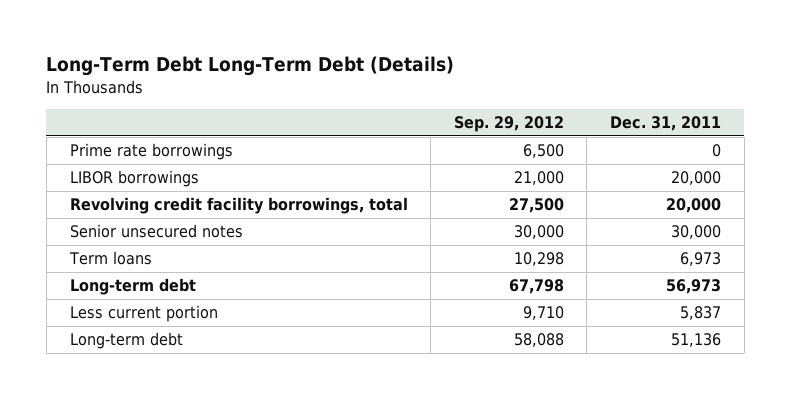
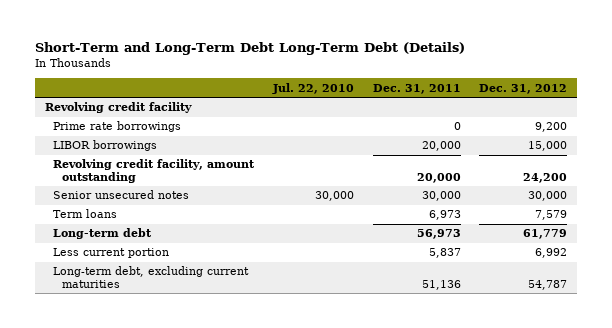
[46,56,455,77] Long-Term Debt Long-Term Debt (Details) -> [35,42,466,56] Short-Term and Long-Term Debt Long-Term Debt (Details)
[453,115,564,132] Sep. 29, 2012 -> none
none -> [272,82,355,94] Jul. 22, 2010
none -> [479,83,568,94] Dec. 31, 2012
none -> [44,102,192,114] Revolving credit facility
[69,197,408,215] Revolving credit facility borrowings, total -> [53,159,256,184] Revolving credit facility, amount outstanding
[69,332,183,350] Long-term debt -> [53,266,250,289] Long-term debt, excluding current maturities

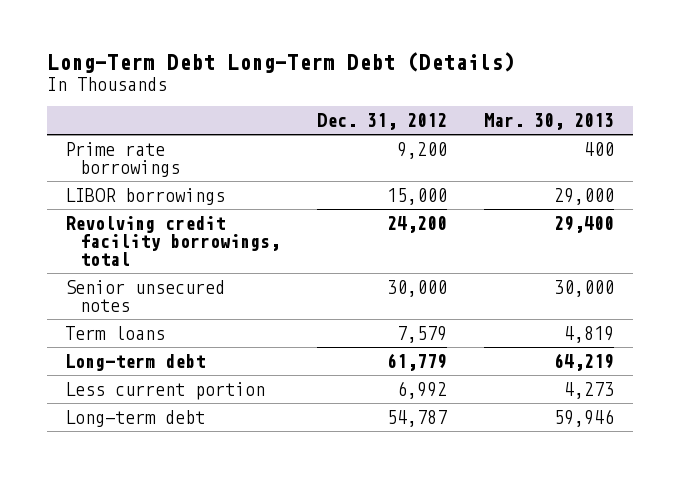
[35,42,466,56] Short-Term and Long-Term Debt Long-Term Debt (Details) -> [46,52,515,74] Long-Term Debt Long-Term Debt (Details)
[272,82,355,94] Jul. 22, 2010 -> none
[372,83,461,94] Dec. 31, 2011 -> none
none -> [484,113,615,131] Mar. 30, 2013
[44,102,192,114] Revolving credit facility -> none
[53,159,256,184] Revolving credit facility, amount outstanding -> [65,216,281,266] Revolving credit facility borrowings, total
[53,266,250,289] Long-term debt, excluding current maturities -> [65,410,206,428] Long-term debt

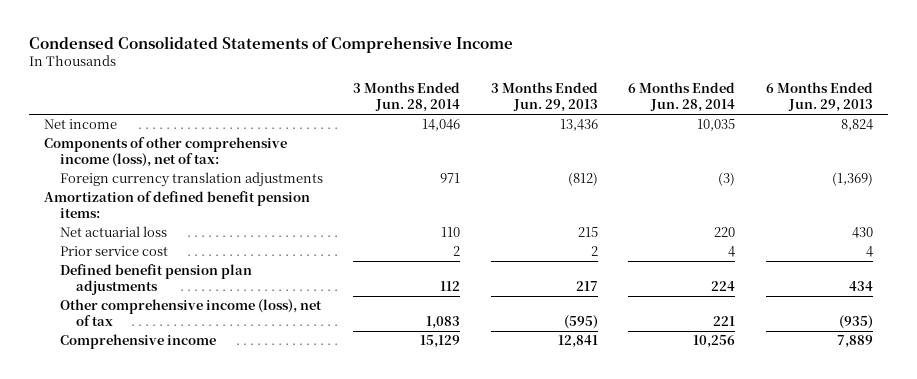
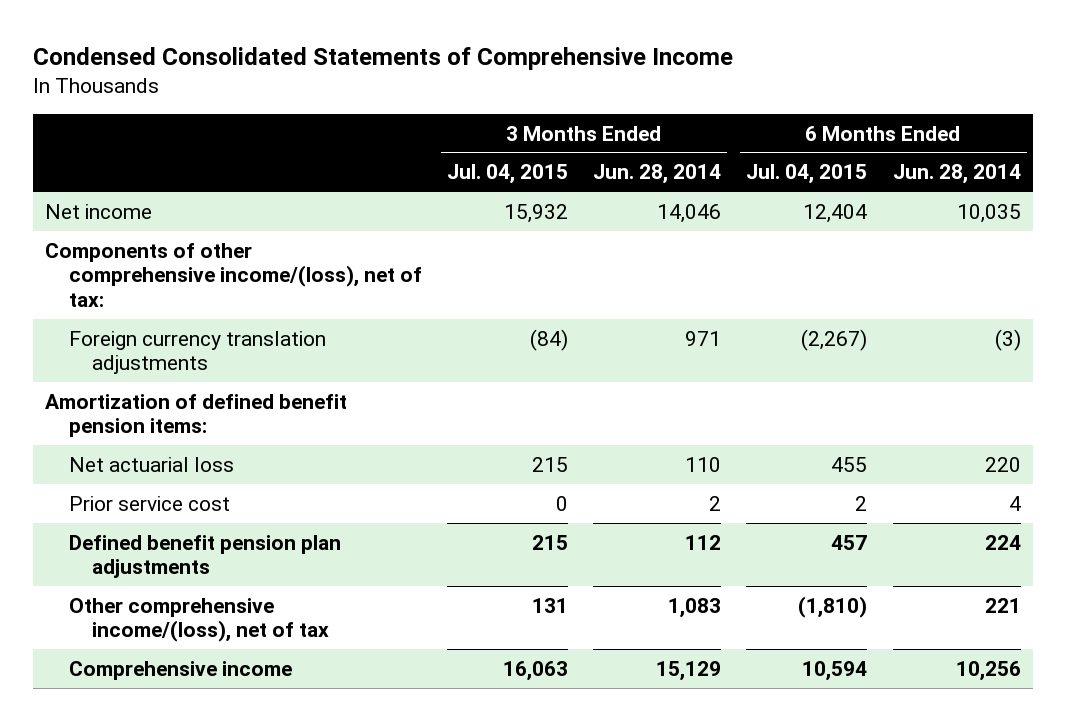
[490,82,598,113] 3 Months Ended Jun. 29, 2013 -> none
[765,82,873,113] 6 Months Ended Jun. 29, 2013 -> none
none -> [446,164,568,185] Jul. 04, 2015
none -> [746,164,868,185] Jul. 04, 2015
[43,137,287,168] Components of other comprehensive income (loss), net of tax: -> [45,242,422,307] Components of other comprehensive income/(loss), net of tax:
[59,299,322,327] Other comprehensive income (loss), net of tax -> [68,597,330,643] Other comprehensive income/(loss), net of tax

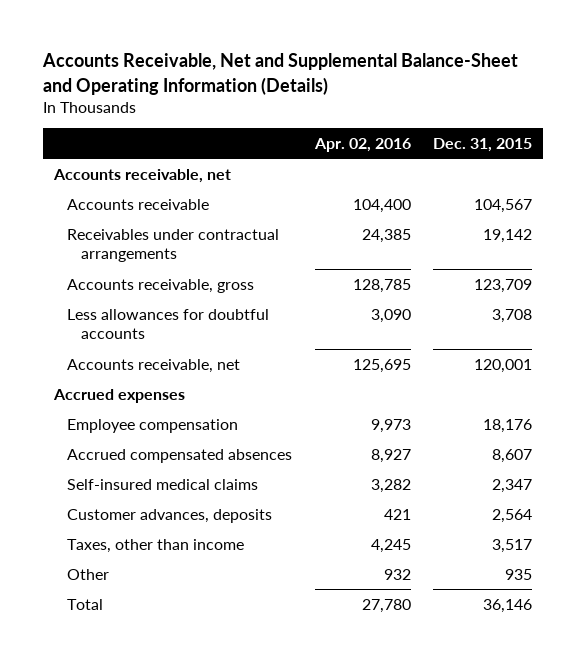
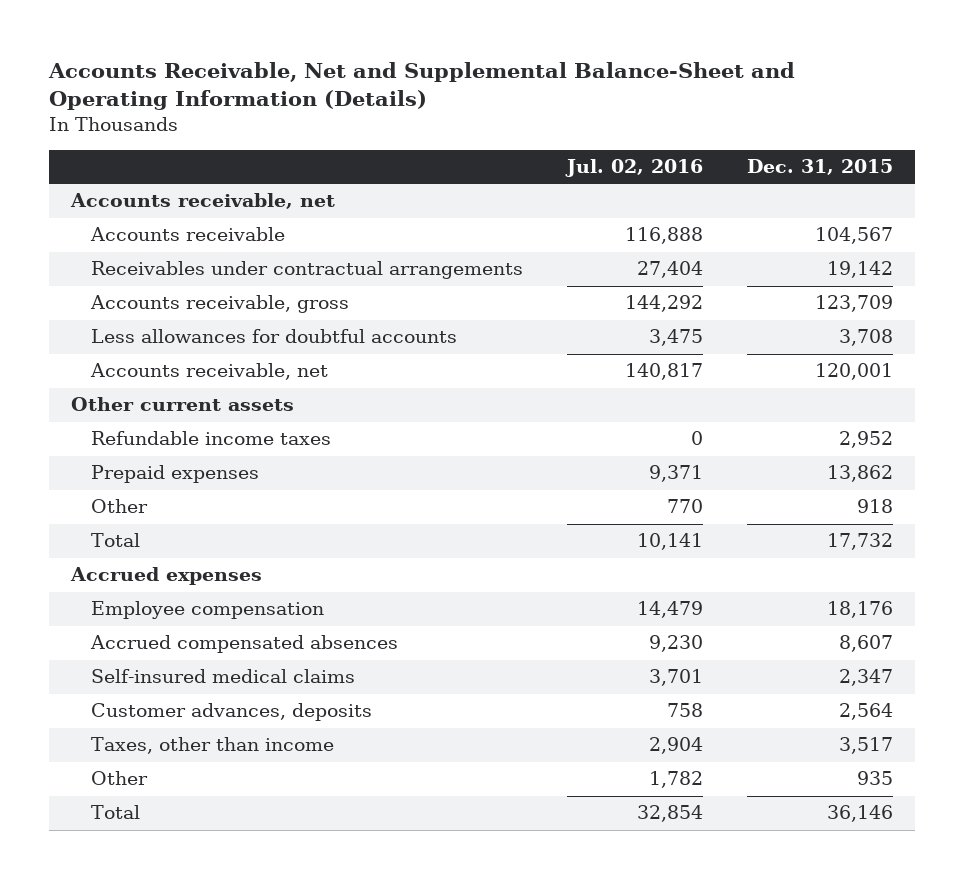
[313,137,411,152] Apr. 02, 2016 -> none
none -> [564,159,703,178] Jul. 02, 2016
none -> [71,397,295,412] Other current assets
none -> [90,431,331,446] Refundable income taxes
none -> [90,465,259,484] Prepaid expenses
none -> [90,499,148,514] Other
none -> [90,533,140,548] Total

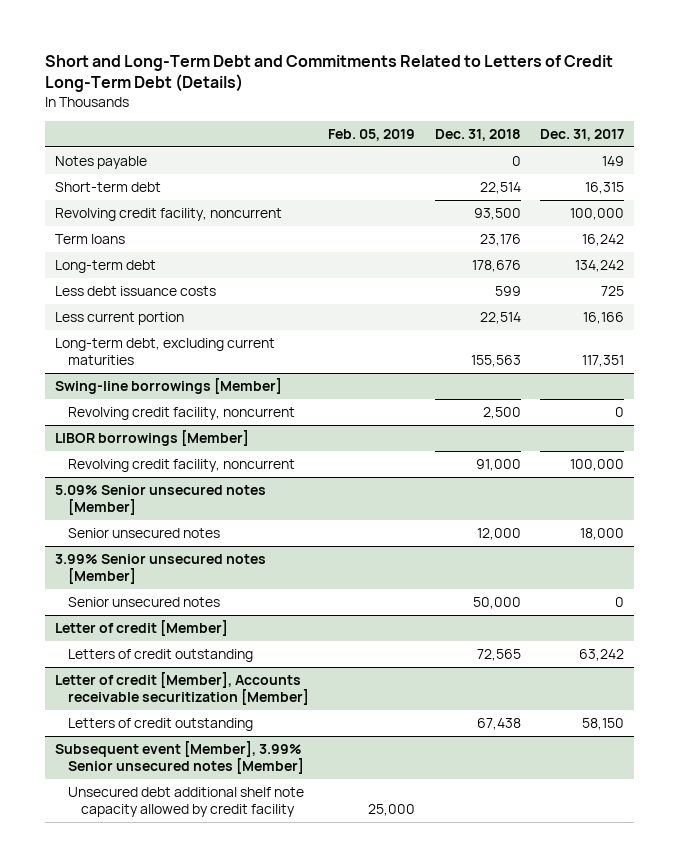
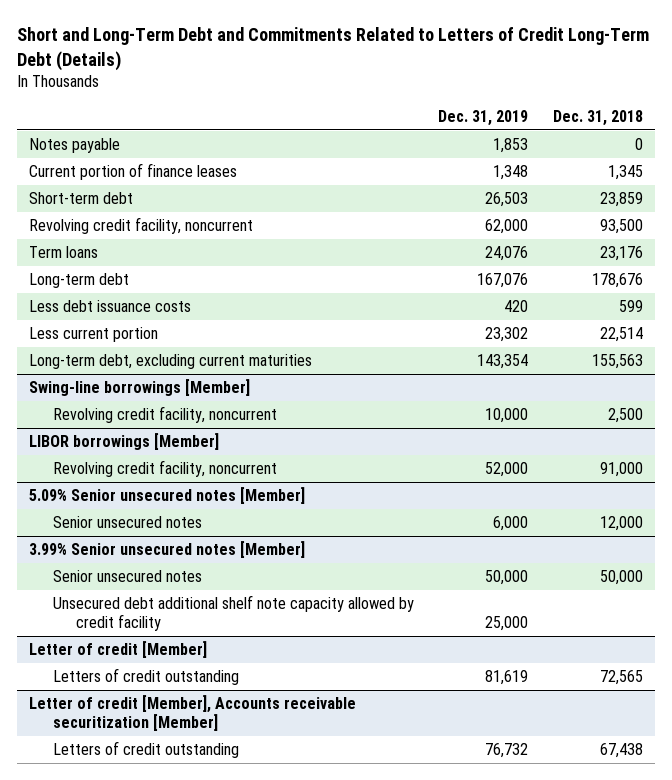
[328,129,416,142] Feb. 05, 2019 -> none
[540,129,625,142] Dec. 31, 2017 -> none
none -> [438,110,529,127] Dec. 31, 2019
none -> [28,162,237,180] Current portion of finance leases
[479,181,521,194] 22,514 -> [599,191,643,207] 23,859
none -> [52,594,414,632] Unsecured debt additional shelf note capacity allowed by credit facility
[54,740,304,774] Subsequent event [Member], 3.99% Senior unsecured notes [Member] -> none
[67,786,304,817] Unsecured debt additional shelf note capacity allowed by credit facility -> none

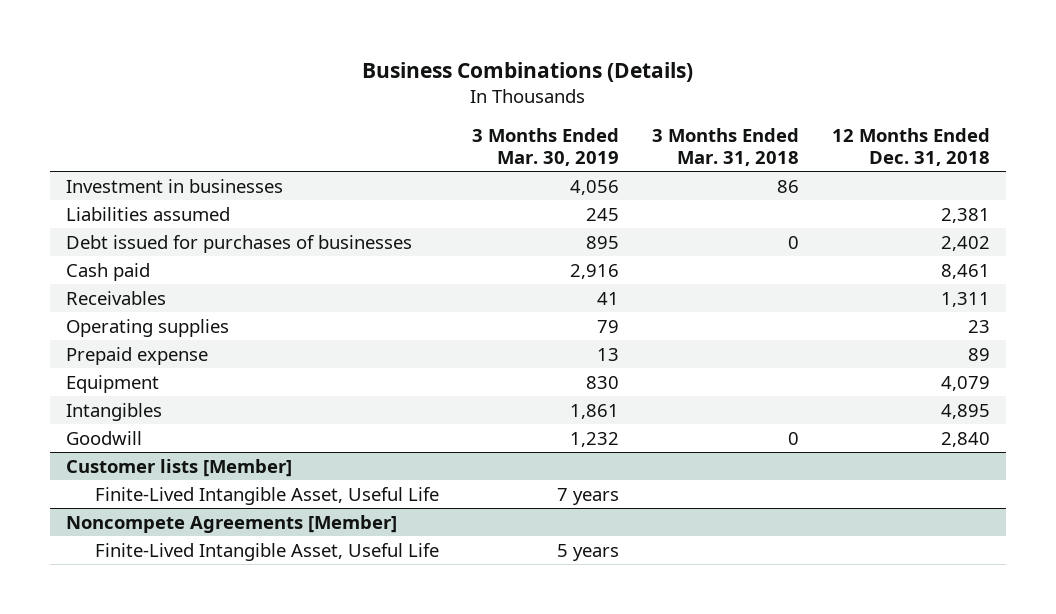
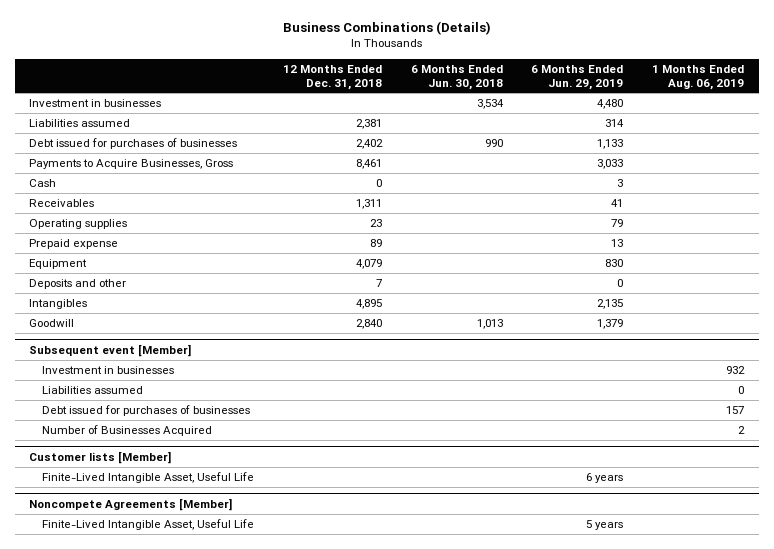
[472,128,620,166] 3 Months Ended Mar. 30, 2019 -> none
[651,128,799,166] 3 Months Ended Mar. 31, 2018 -> none
none -> [410,64,503,90] 6 Months Ended Jun. 30, 2018
none -> [531,64,624,90] 6 Months Ended Jun. 29, 2019
none -> [652,64,745,90] 1 Months Ended Aug. 06, 2019
[66,262,151,281] Cash paid -> [29,158,234,169] Payments to Acquire Businesses, Gross
none -> [29,178,57,187] Cash
none -> [29,278,127,289] Deposits and other
none -> [29,343,192,357] Subsequent event [Member]
none -> [41,365,174,374] Investment in businesses
none -> [41,385,143,394] Liabilities assumed
none -> [41,404,250,416] Debt issued for purchases of businesses
none -> [41,424,212,436] Number of Businesses Acquired

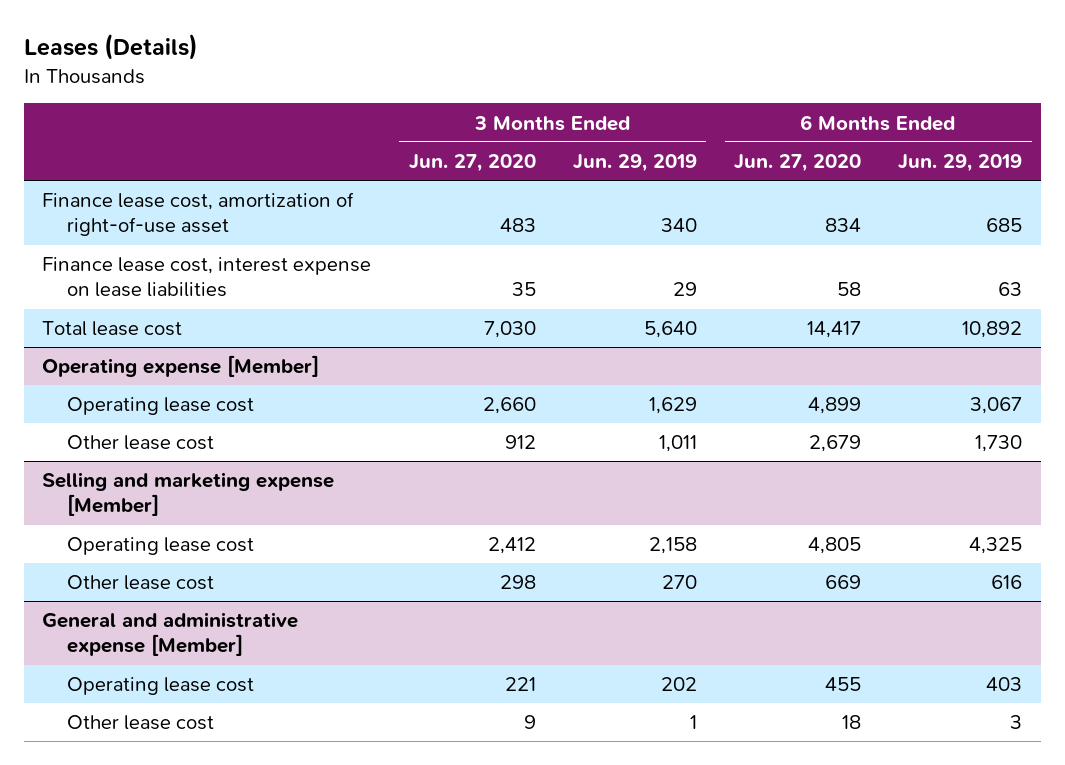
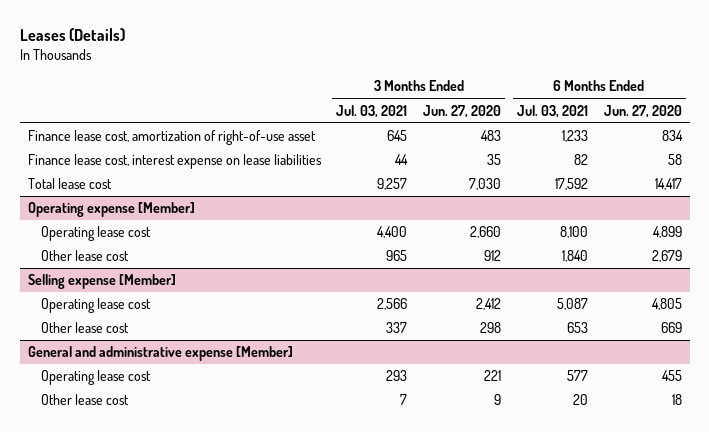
[572,153,697,172] Jun. 29, 2019 -> none
[898,153,1023,172] Jun. 29, 2019 -> none
none -> [336,104,408,118] Jul. 03, 2021
none -> [517,104,589,118] Jul. 03, 2021
[42,472,335,517] Selling and marketing expense [Member] -> [27,274,176,290] Selling expense [Member]

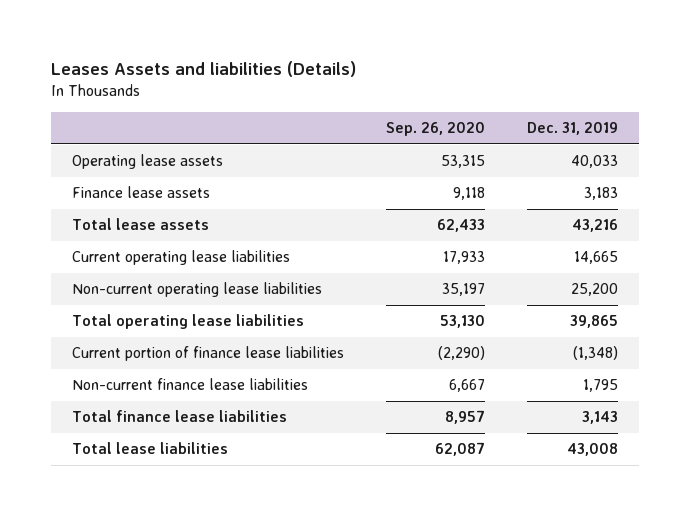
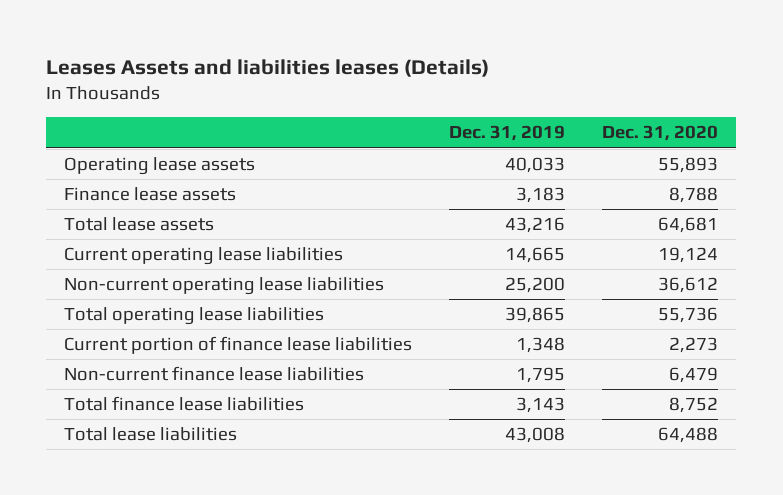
[50,60,356,77] Leases Assets and liabilities (Details) -> [46,59,490,78] Leases Assets and liabilities leases (Details)
[385,122,485,137] Sep. 26, 2020 -> none
none -> [602,125,719,142] Dec. 31, 2020
[572,346,618,361] (1,348) -> [516,337,566,354] 1,348

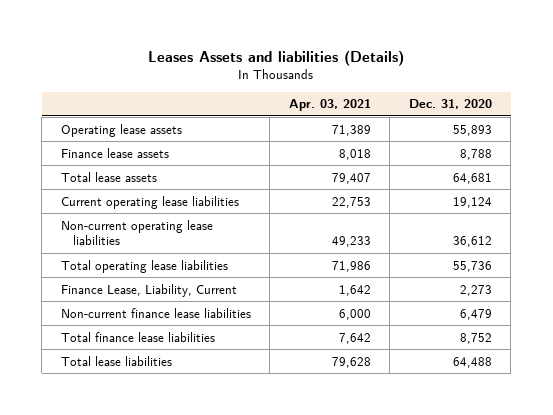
[46,59,490,78] Leases Assets and liabilities leases (Details) -> [148,49,405,66] Leases Assets and liabilities (Details)
[449,125,566,142] Dec. 31, 2019 -> none
none -> [288,99,371,112] Apr. 03, 2021
[64,336,413,355] Current portion of finance lease liabilities -> [60,283,237,297] Finance Lease, Liability, Current

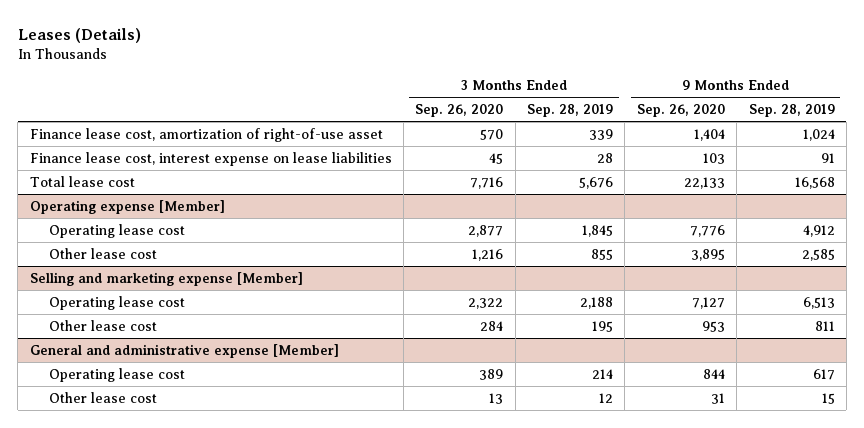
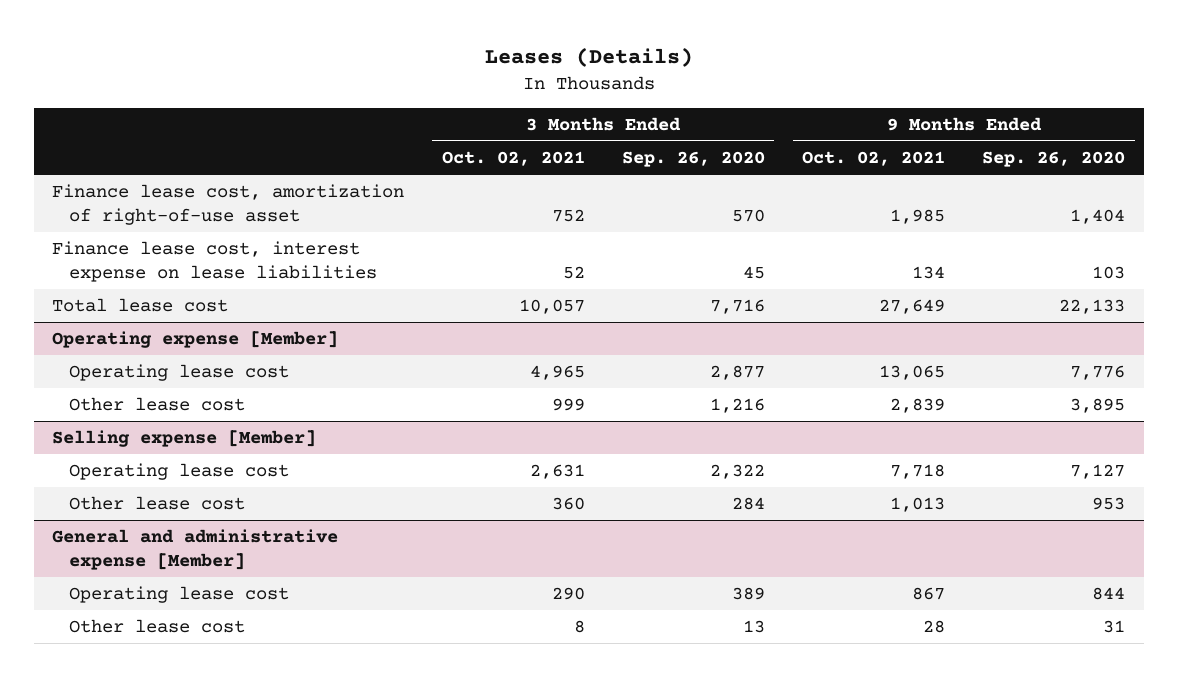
[527,104,614,118] Sep. 28, 2019 -> none
[748,104,835,118] Sep. 28, 2019 -> none
none -> [441,151,585,167] Oct. 02, 2021
none -> [802,151,946,167] Oct. 02, 2021
[29,271,303,286] Selling and marketing expense [Member] -> [52,430,317,448] Selling expense [Member]

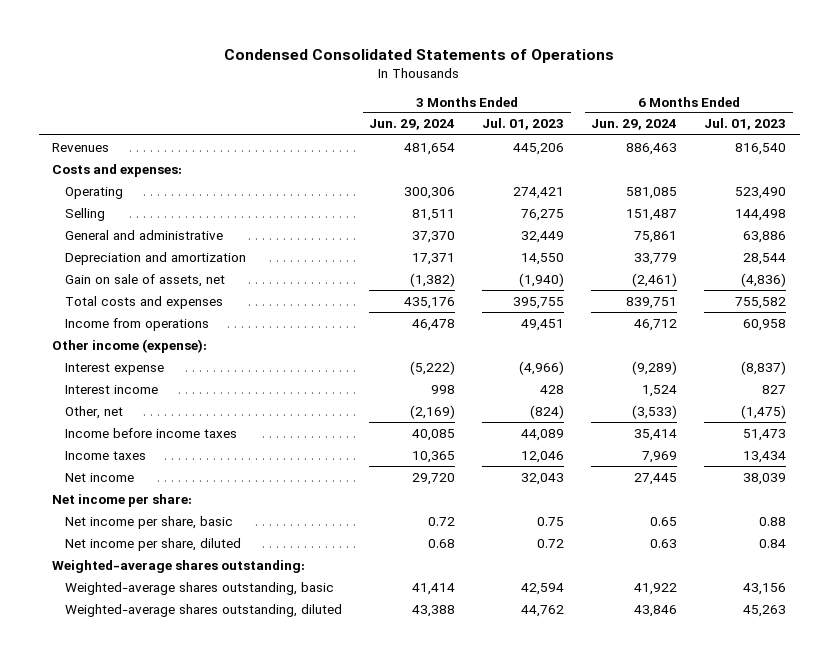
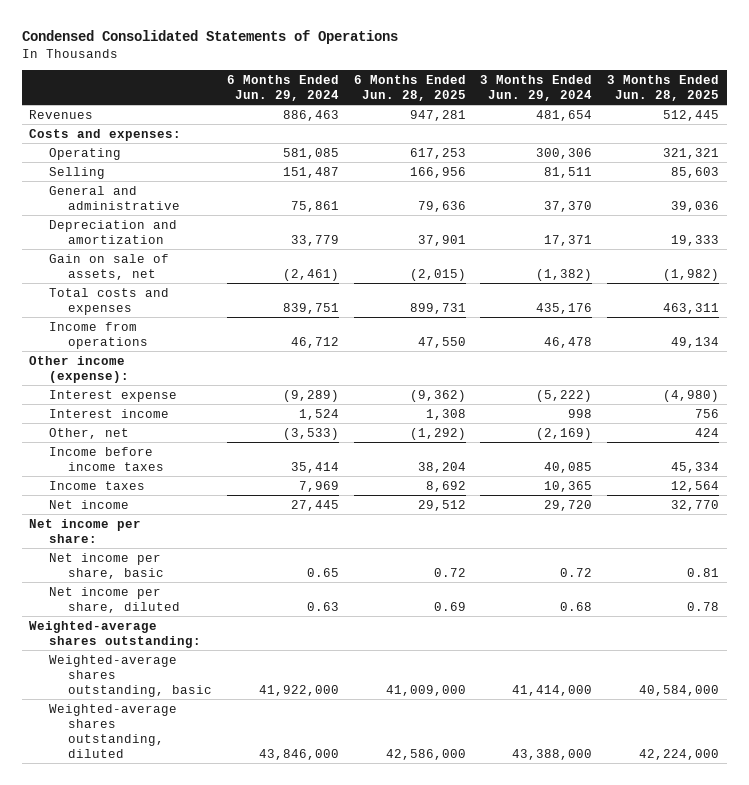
[482,118,565,131] Jul. 01, 2023 -> none
[704,118,787,131] Jul. 01, 2023 -> none
none -> [353,74,466,101] 6 Months Ended Jun. 28, 2025
none -> [607,74,720,101] 3 Months Ended Jun. 28, 2025
[412,582,456,595] 41,414 -> [512,684,593,696] 41,414,000
[634,582,678,595] 41,922 -> [258,684,339,696] 41,922,000
[412,604,456,617] 43,388 -> [512,748,593,760] 43,388,000
[634,604,678,617] 43,846 -> [258,748,339,760] 43,846,000

